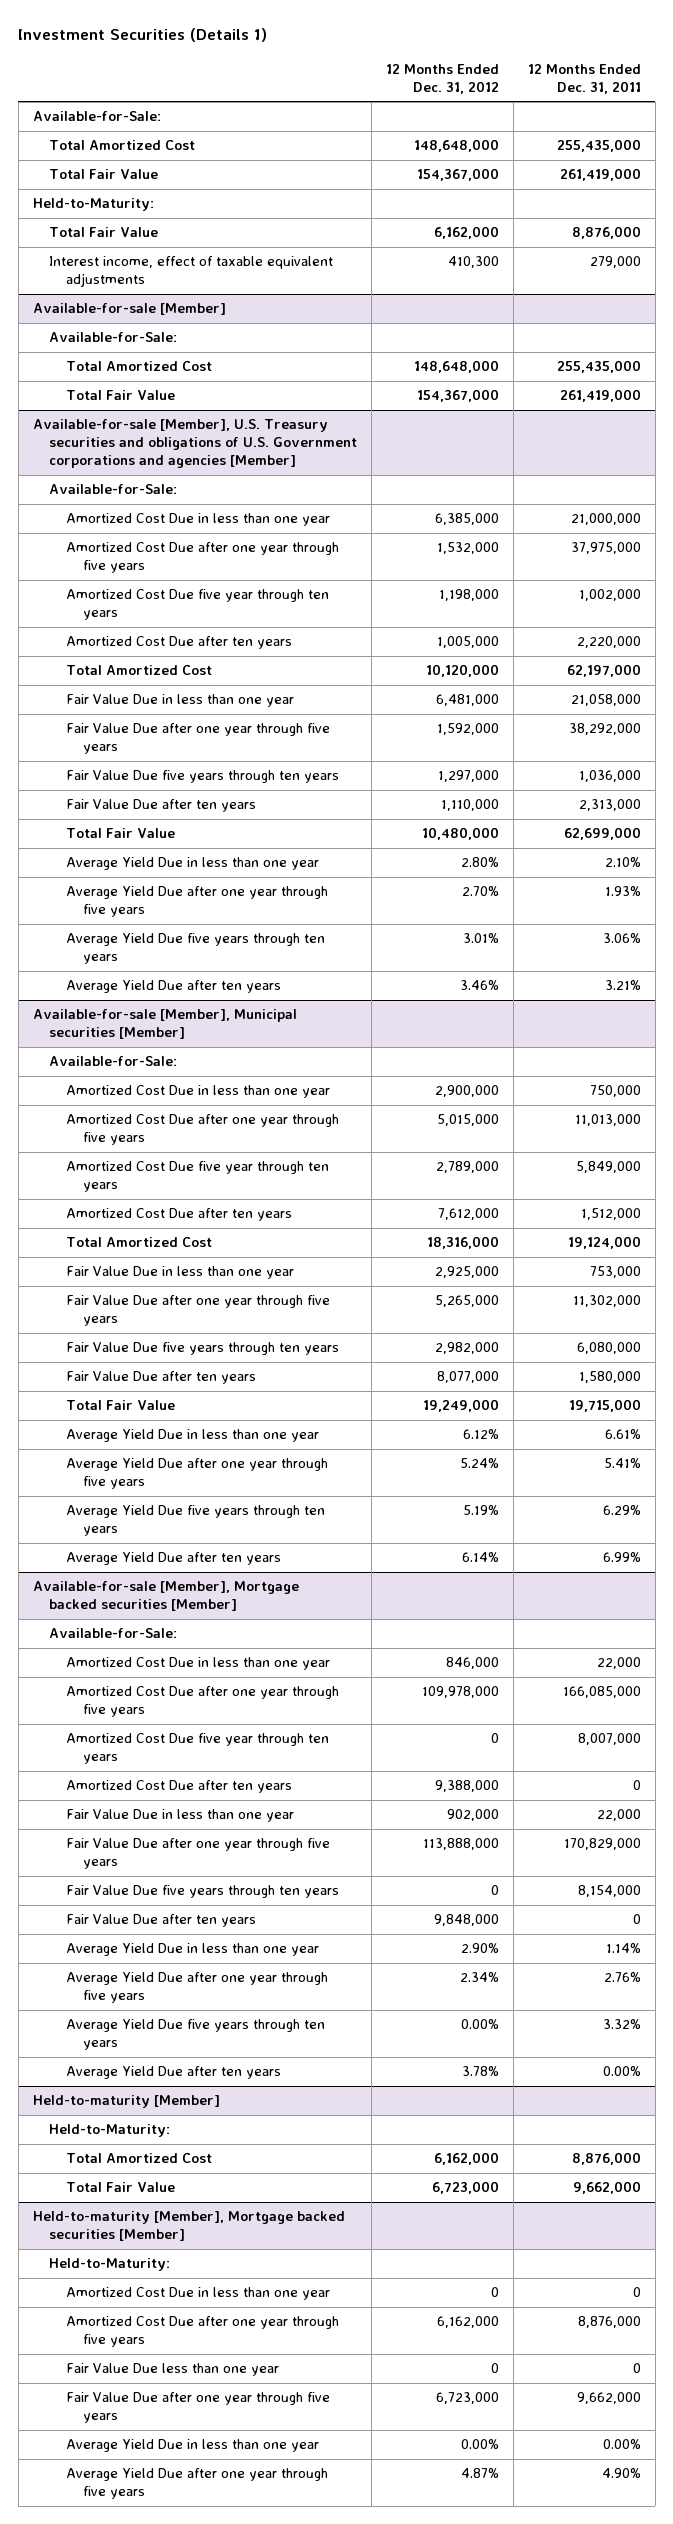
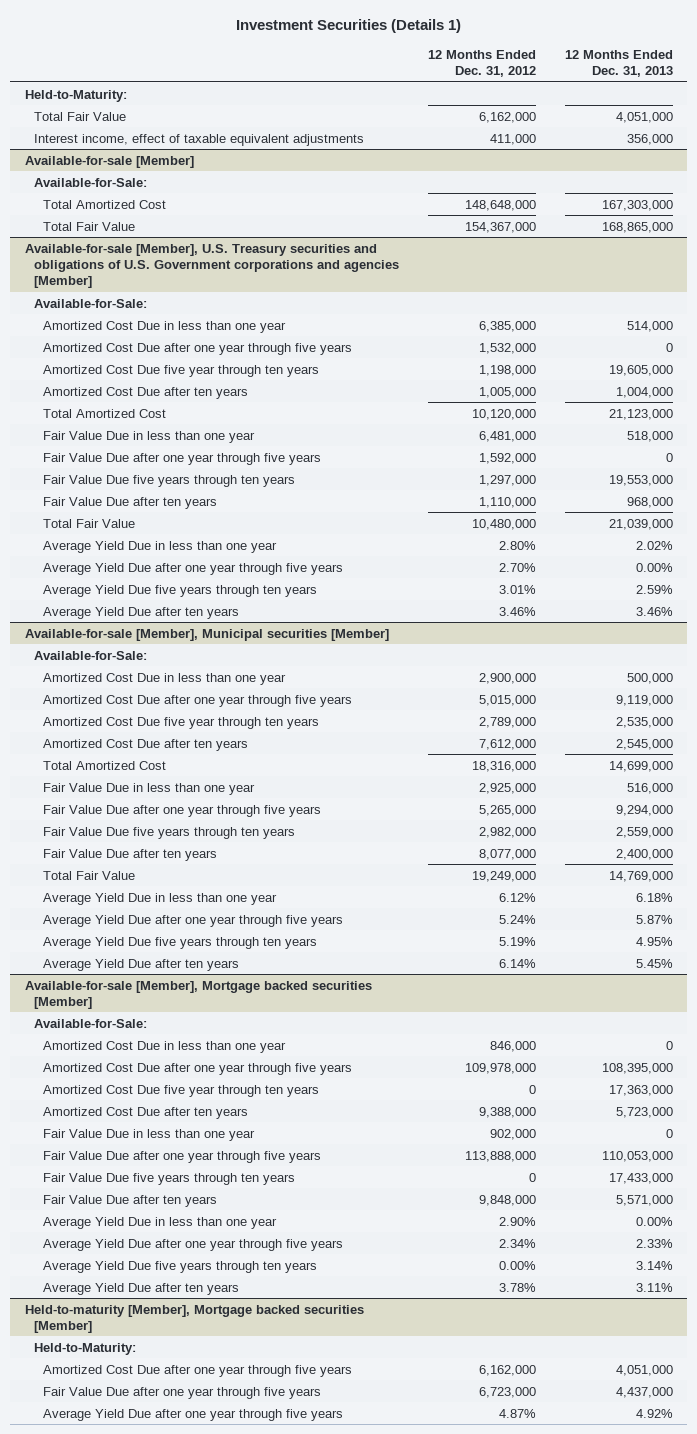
[527,63,641,94] 12 Months Ended Dec. 31, 2011 -> none
none -> [564,49,673,77] 12 Months Ended Dec. 31, 2013
[32,111,161,122] Available-for-Sale: -> none
[49,140,196,151] Total Amortized Cost -> none
[49,169,159,180] Total Fair Value -> none
[448,256,500,269] 410,300 -> [489,133,536,145] 411,000
[32,2095,220,2109] Held-to-maturity [Member] -> none
[49,2124,171,2138] Held-to-Maturity: -> none
[66,2153,213,2164] Total Amortized Cost -> none
[66,2182,176,2193] Total Fair Value -> none
[66,2287,331,2301] Amortized Cost Due in less than one year -> none
[66,2363,280,2377] Fair Value Due less than one year -> none
[66,2439,320,2453] Average Yield Due in less than one year -> none

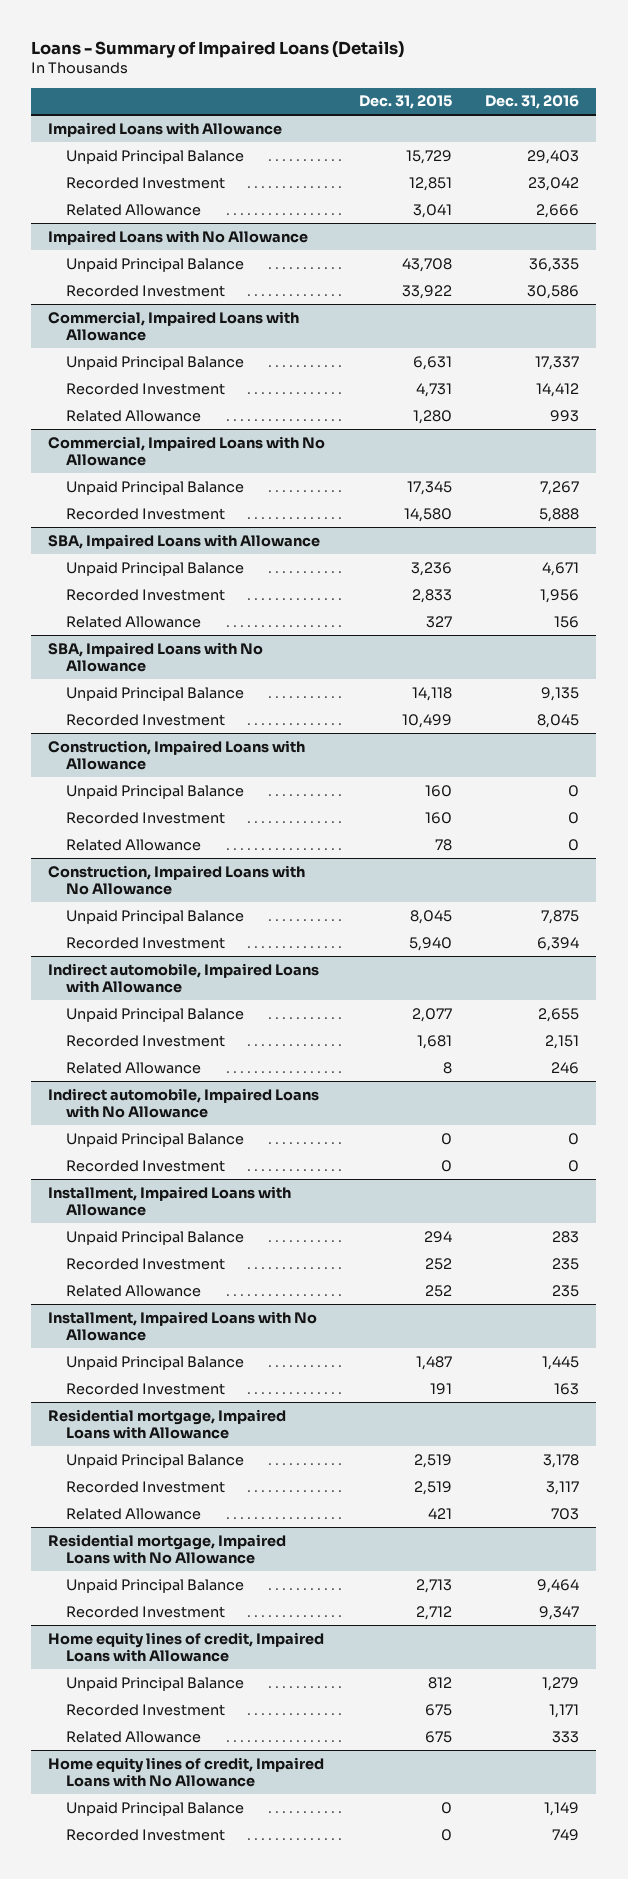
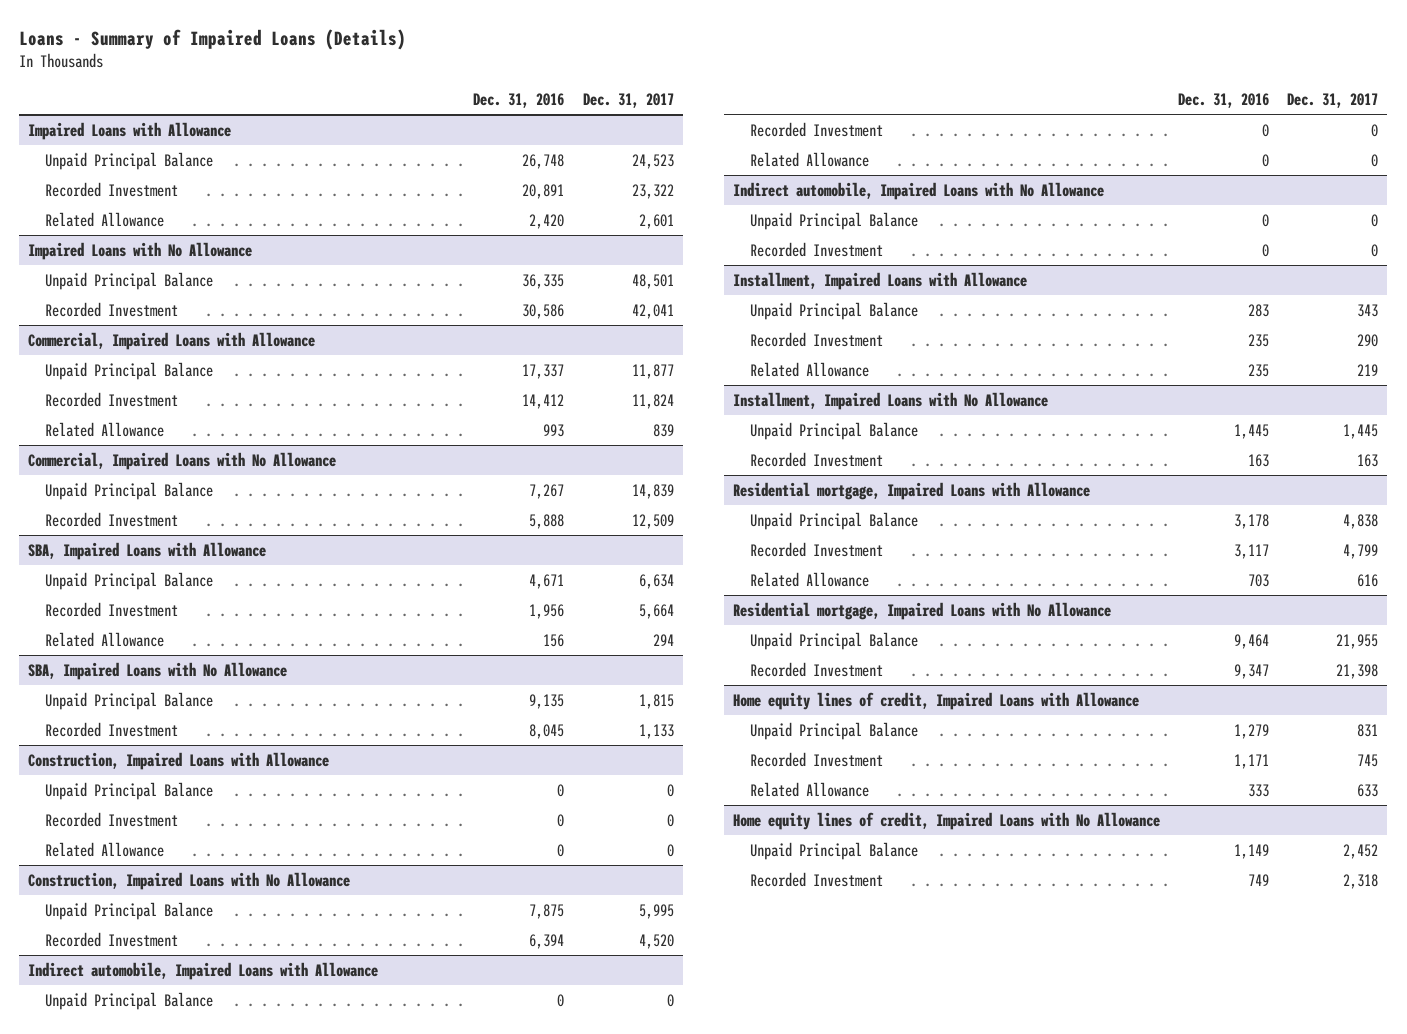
[358,95,452,110] Dec. 31, 2015 -> none
none -> [582,92,674,108] Dec. 31, 2017
[527,149,580,164] 29,403 -> [522,153,565,169] 26,748
[528,176,580,191] 23,042 -> [522,183,565,199] 20,891
[536,203,580,218] 2,666 -> [529,213,565,229] 2,420
[538,1007,580,1022] 2,655 -> [557,993,565,1007] 0
[545,1034,580,1049] 2,151 -> [1262,123,1270,137] 0
[551,1061,580,1074] 246 -> [1262,153,1270,167] 0

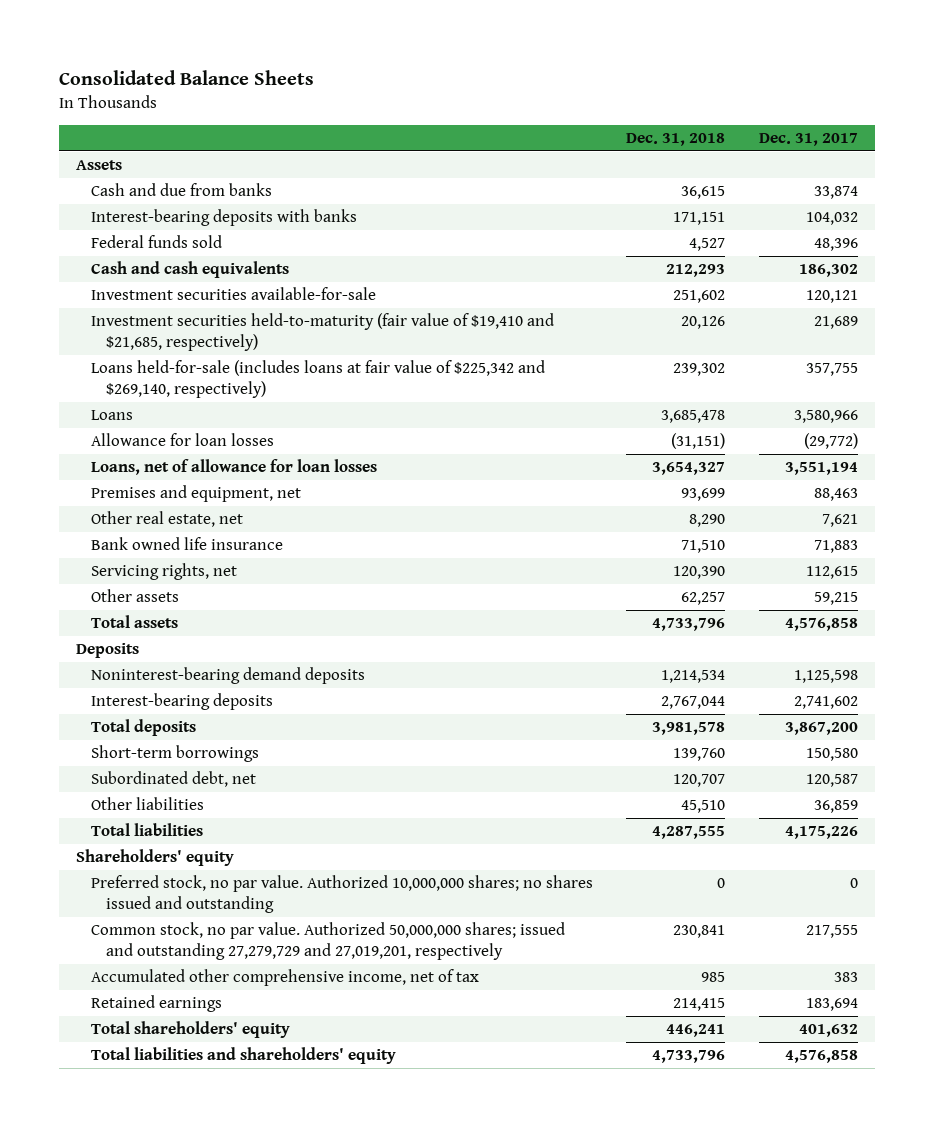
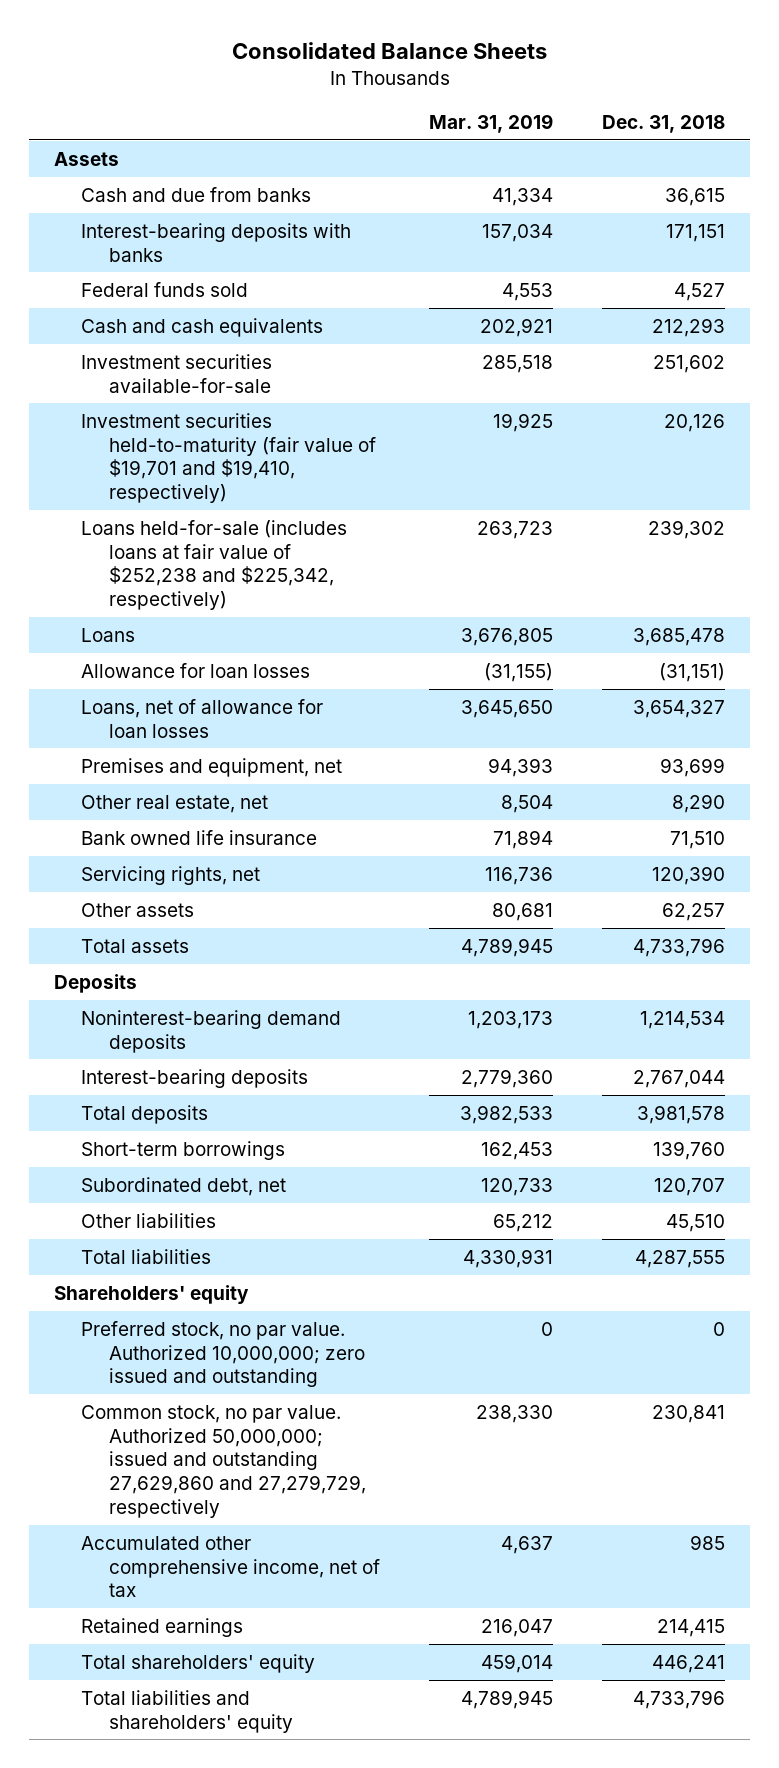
[758,133,858,147] Dec. 31, 2017 -> none
none -> [429,114,554,134] Mar. 31, 2019
[91,313,555,352] Investment securities held-to-maturity (fair value of $19,410 and $21,685, respectively) -> [81,412,376,504] Investment securities held-to-maturity (fair value of $19,701 and $19,410, respectively)
[91,360,546,399] Loans held-for-sale (includes loans at fair value of $225,342 and $269,140, respectively) -> [81,519,348,611] Loans held-for-sale (includes loans at fair value of $252,238 and $225,342, respectively)
[91,875,594,914] Preferred stock, no par value. Authorized 10,000,000 shares; no shares issued and outstanding -> [81,1320,365,1388] Preferred stock, no par value. Authorized 10,000,000; zero issued and outstanding
[91,922,566,961] Common stock, no par value. Authorized 50,000,000 shares; issued and outstanding 27,279,729 and 27,019,201, respectively -> [81,1404,366,1518] Common stock, no par value. Authorized 50,000,000; issued and outstanding 27,629,860 and 27,279,729, respectively

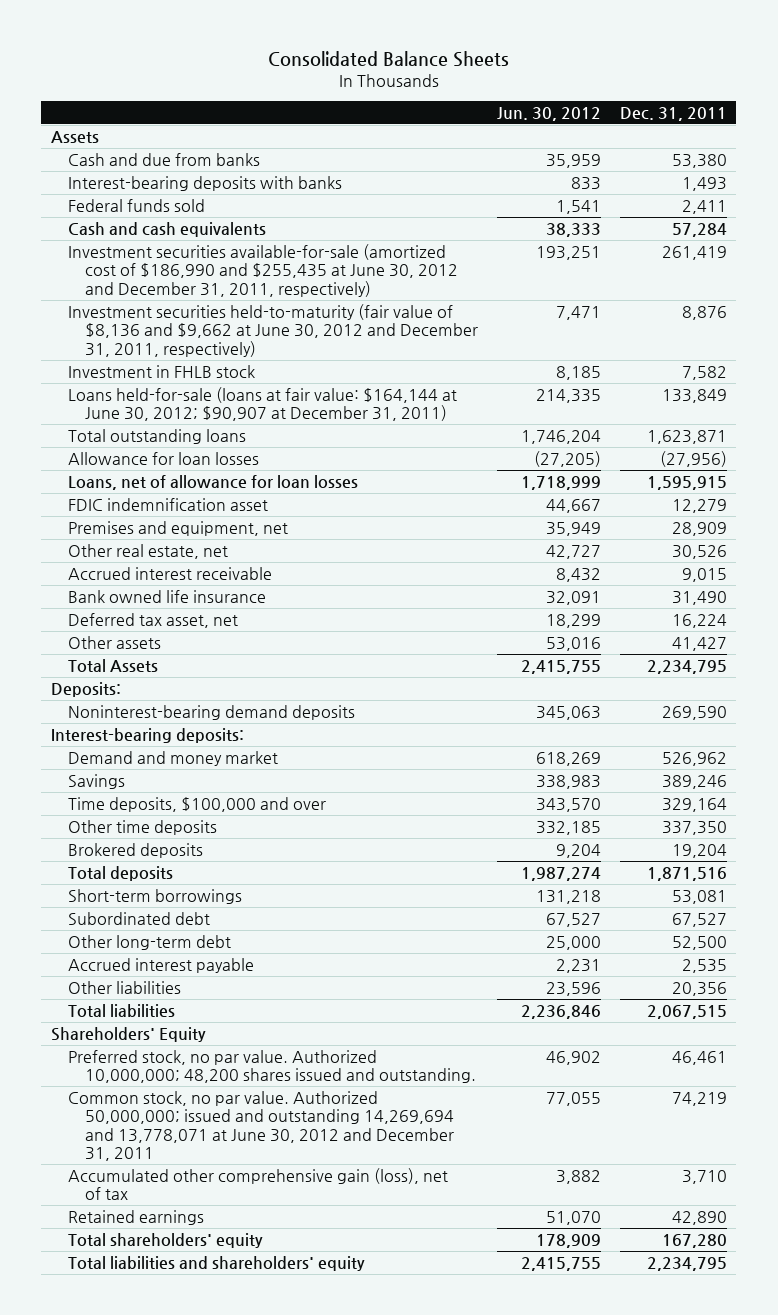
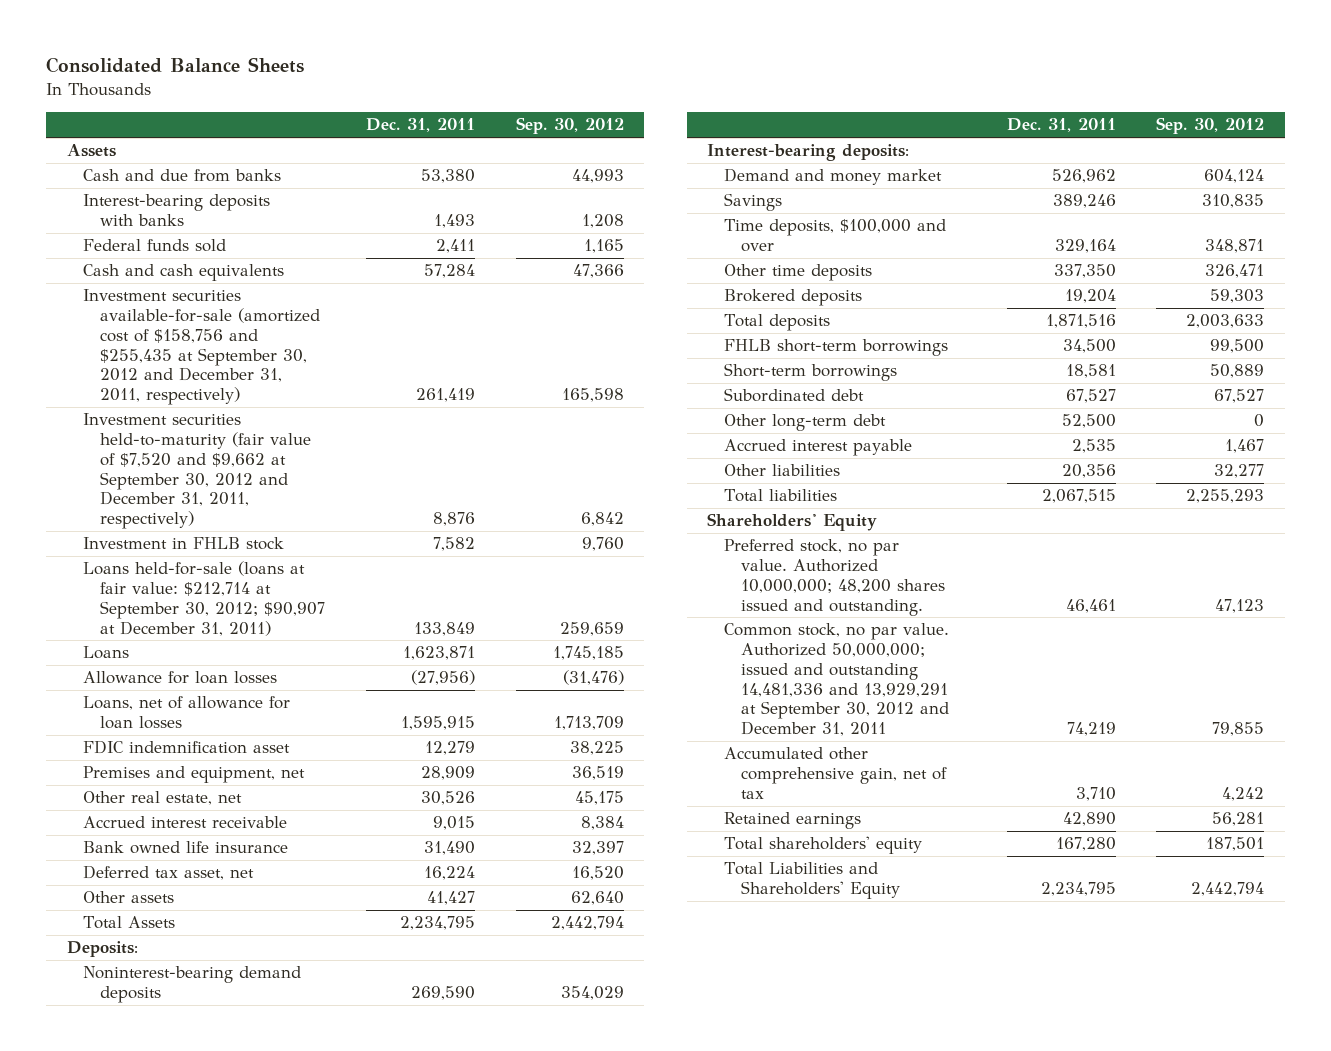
[497,106,602,121] Jun. 30, 2012 -> none
none -> [516,117,625,135] Sep. 30, 2012
[68,243,459,297] Investment securities available-for-sale (amortized cost of $186,990 and $255,435 at June 30, 2012 and December 31, 2011, respectively) -> [83,289,321,405] Investment securities available-for-sale (amortized cost of $158,756 and $255,435 at September 30, 2012 and December 31, 2011, respectively)
[68,303,479,357] Investment securities held-to-maturity (fair value of $8,136 and $9,662 at June 30, 2012 and December 31, 2011, respectively) -> [83,413,312,529] Investment securities held-to-maturity (fair value of $7,520 and $9,662 at September 30, 2012 and December 31, 2011, respectively)
[68,386,458,422] Loans held-for-sale (loans at fair value: $164,144 at June 30, 2012; $90,907 at December 31, 2011) -> [83,561,326,636] Loans held-for-sale (loans at fair value: $212,714 at September 30, 2012; $90,907 at December 31, 2011)
[68,428,247,444] Total outstanding loans -> [83,646,130,660] Loans
none -> [723,339,948,357] FHLB short-term borrowings
[671,889,727,904] 53,081 -> [1065,364,1116,379] 18,581
[68,1090,455,1162] Common stock, no par value. Authorized 50,000,000; issued and outstanding 14,269,694 and 13,778,071 at June 30, 2012 and December 31, 2011 -> [723,623,949,736] Common stock, no par value. Authorized 50,000,000; issued and outstanding 14,481,336 and 13,929,291 at September 30, 2012 and December 31, 2011
[68,1167,449,1201] Accumulated other comprehensive gain (loss), net of tax -> [723,747,947,799] Accumulated other comprehensive gain, net of tax
[68,1255,366,1271] Total liabilities and shareholders' equity -> [723,862,900,900] Total Liabilities and Shareholders' Equity

